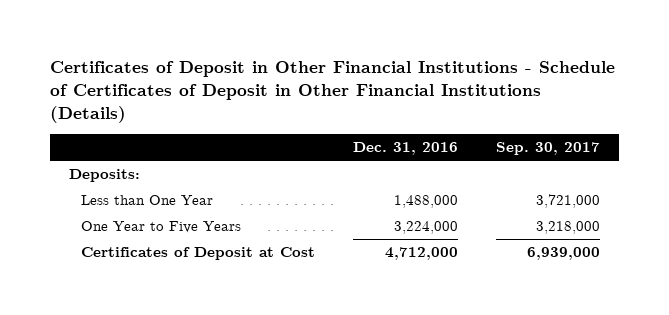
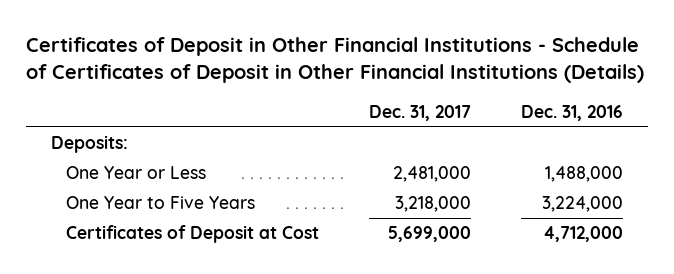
[495,142,600,156] Sep. 30, 2017 -> none
none -> [369,104,472,121] Dec. 31, 2017
[80,195,213,206] Less than One Year -> [66,166,207,180] One Year or Less

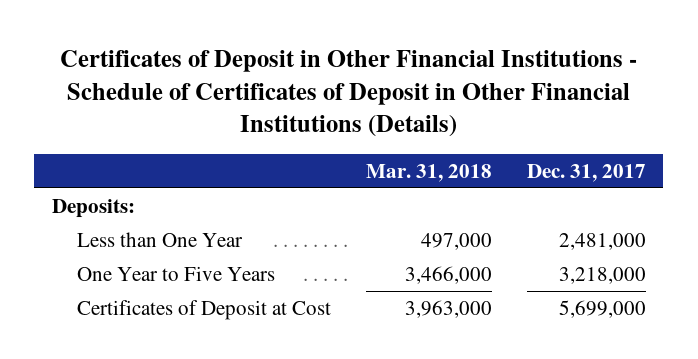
[521,104,624,121] Dec. 31, 2016 -> none
none -> [365,163,492,182] Mar. 31, 2018
[66,166,207,180] One Year or Less -> [76,232,243,248] Less than One Year

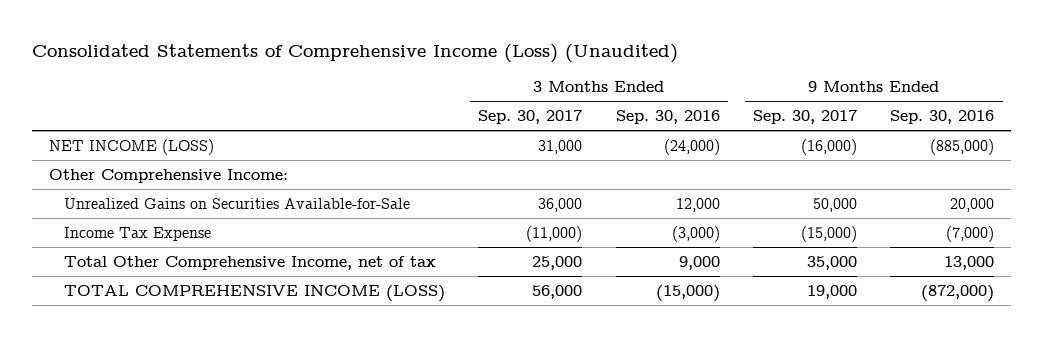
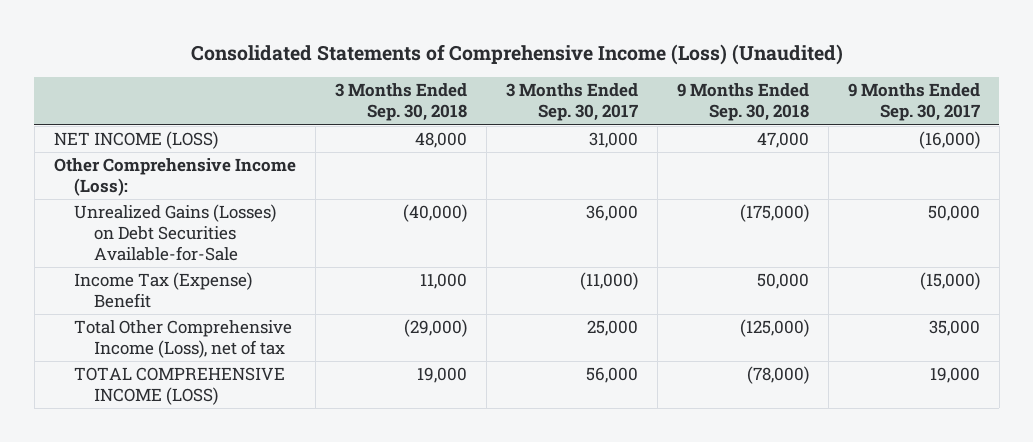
[615,110,720,125] Sep. 30, 2016 -> none
[890,110,995,125] Sep. 30, 2016 -> none
none -> [334,83,467,122] 3 Months Ended Sep. 30, 2018
none -> [676,83,809,122] 9 Months Ended Sep. 30, 2018
[48,168,288,183] Other Comprehensive Income: -> [53,158,296,197] Other Comprehensive Income (Loss):
[63,197,410,209] Unrealized Gains on Securities Available-for-Sale -> [73,204,276,262] Unrealized Gains (Losses) on Debt Securities Available-for-Sale
[63,226,211,241] Income Tax Expense -> [73,272,252,309] Income Tax (Expense) Benefit
[63,255,436,270] Total Other Comprehensive Income, net of tax -> [73,320,292,359] Total Other Comprehensive Income (Loss), net of tax

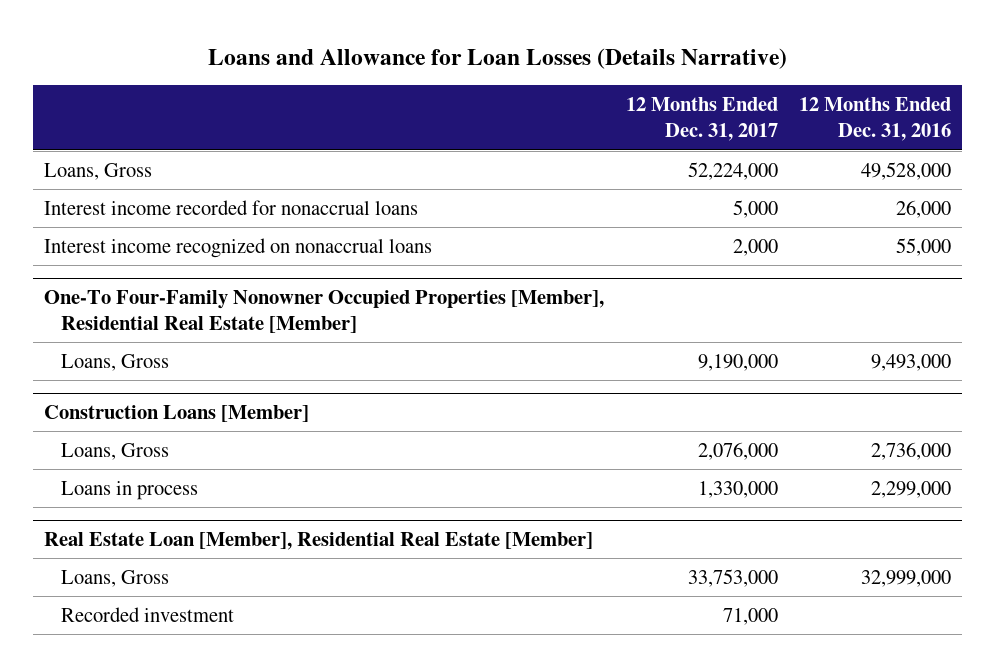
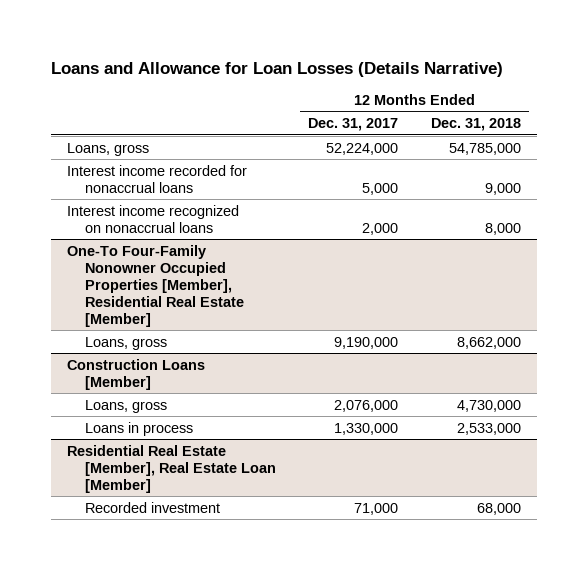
[799,97,952,142] 12 Months Ended Dec. 31, 2016 -> none
none -> [430,118,521,132] Dec. 31, 2018
[44,162,153,180] Loans, Gross -> [67,142,150,156] Loans, gross
[61,353,170,371] Loans, Gross -> [85,336,168,350] Loans, gross
[61,442,170,460] Loans, Gross -> [85,399,168,413] Loans, gross
[61,569,170,587] Loans, Gross -> none
[44,531,594,550] Real Estate Loan [Member], Residential Real Estate [Member] -> [67,444,277,493] Residential Real Estate [Member], Real Estate Loan [Member]

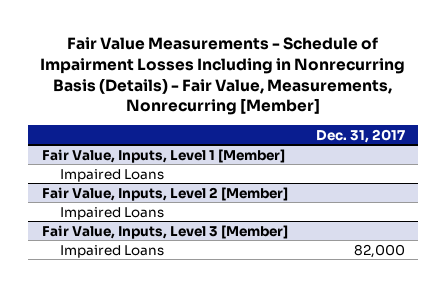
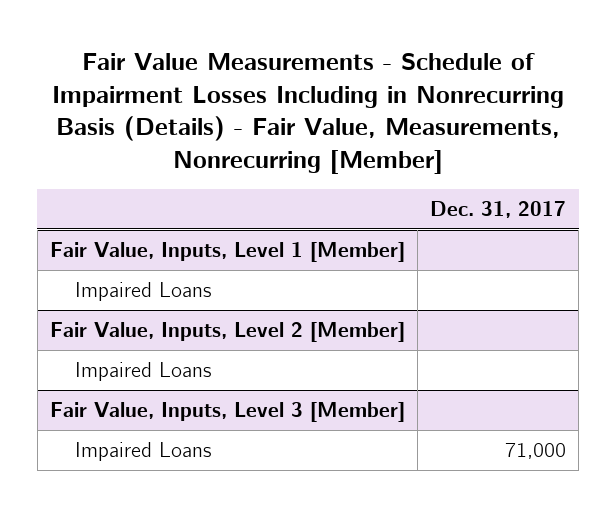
[353,243,405,258] 82,000 -> [504,443,566,460] 71,000

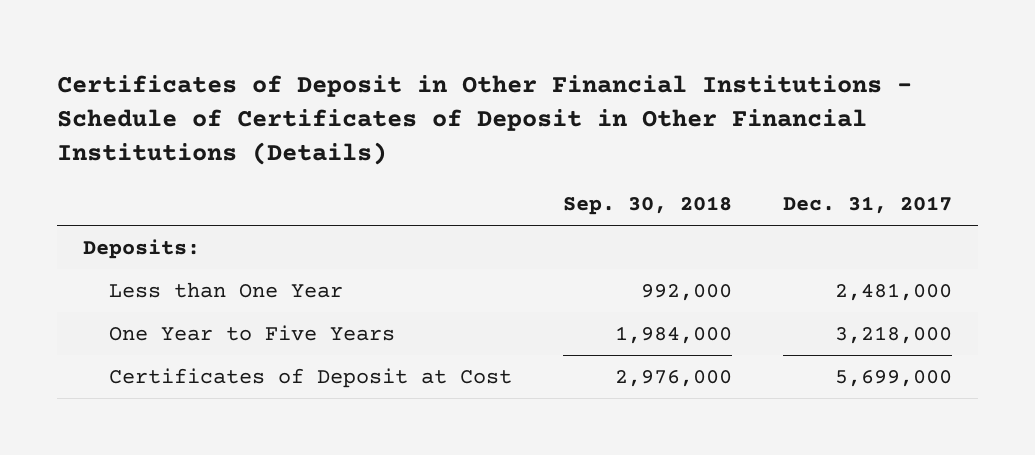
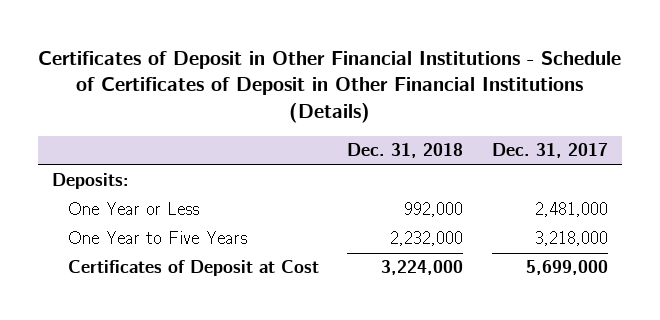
[562,196,732,216] Sep. 30, 2018 -> none
none -> [347,143,464,159] Dec. 31, 2018
[108,281,343,298] Less than One Year -> [67,202,199,216] One Year or Less

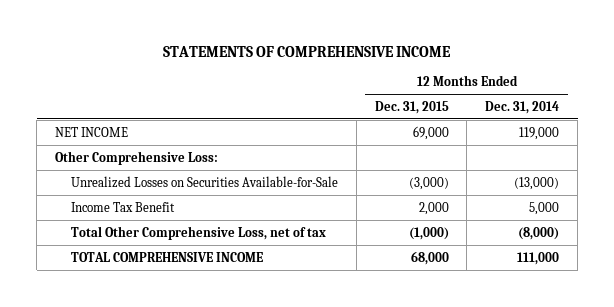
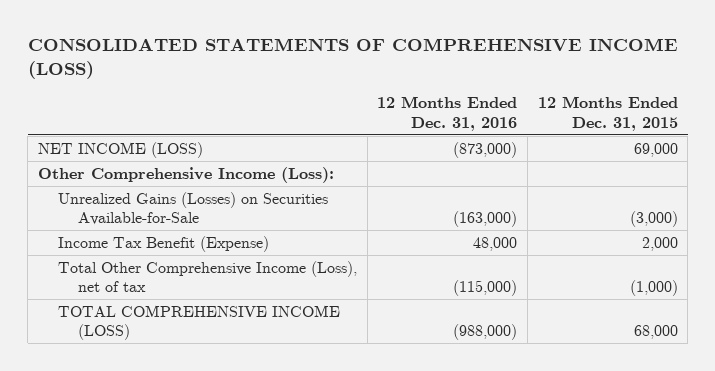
[163,45,452,57] STATEMENTS OF COMPREHENSIVE INCOME -> [27,38,678,80] CONSOLIDATED STATEMENTS OF COMPREHENSIVE INCOME (LOSS)
[485,100,560,114] Dec. 31, 2014 -> none
none -> [377,96,518,131] 12 Months Ended Dec. 31, 2016
[55,126,129,137] NET INCOME -> [37,141,203,158] NET INCOME (LOSS)
[55,150,219,165] Other Comprehensive Loss: -> [37,166,334,183] Other Comprehensive Income (Loss):
[70,175,338,188] Unrealized Losses on Securities Available-for-Sale -> [57,191,328,226] Unrealized Gains (Losses) on Securities Available-for-Sale
[70,201,175,212] Income Tax Benefit -> [57,235,269,252] Income Tax Benefit (Expense)
[70,225,326,240] Total Other Comprehensive Loss, net of tax -> [57,260,357,293] Total Other Comprehensive Income (Loss), net of tax
[70,251,263,262] TOTAL COMPREHENSIVE INCOME -> [57,304,340,341] TOTAL COMPREHENSIVE INCOME (LOSS)

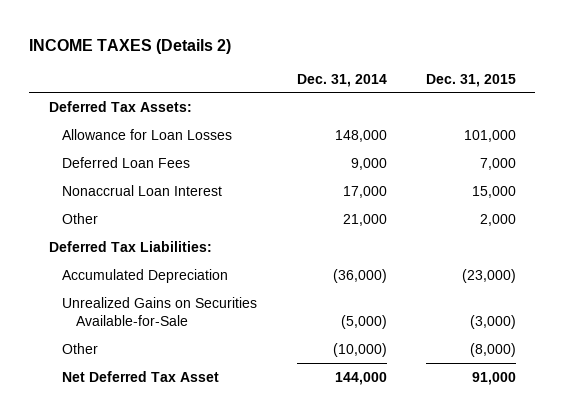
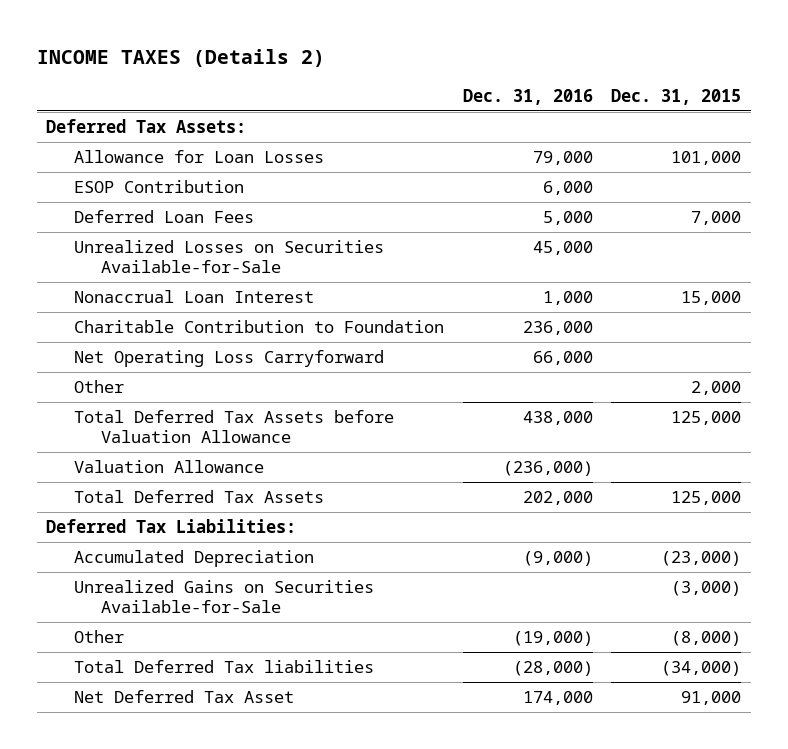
[296,73,387,87] Dec. 31, 2014 -> none
none -> [462,88,593,105] Dec. 31, 2016
none -> [73,180,244,194] ESOP Contribution
none -> [73,240,384,274] Unrealized Losses on Securities Available-for-Sale
none -> [73,320,444,334] Charitable Contribution to Foundation
none -> [73,350,384,368] Net Operating Loss Carryforward
none -> [73,410,394,444] Total Deferred Tax Assets before Valuation Allowance
none -> [73,460,264,474] Valuation Allowance
none -> [73,490,324,504] Total Deferred Tax Assets
none -> [73,660,374,674] Total Deferred Tax liabilities

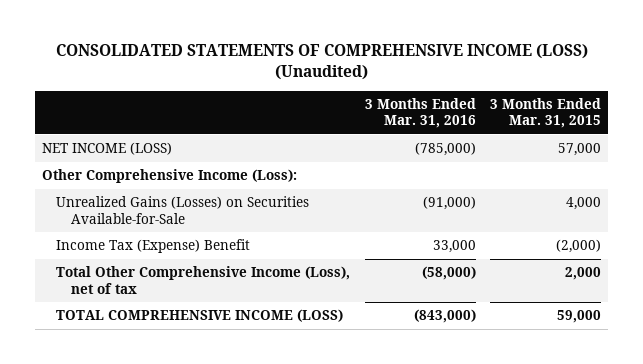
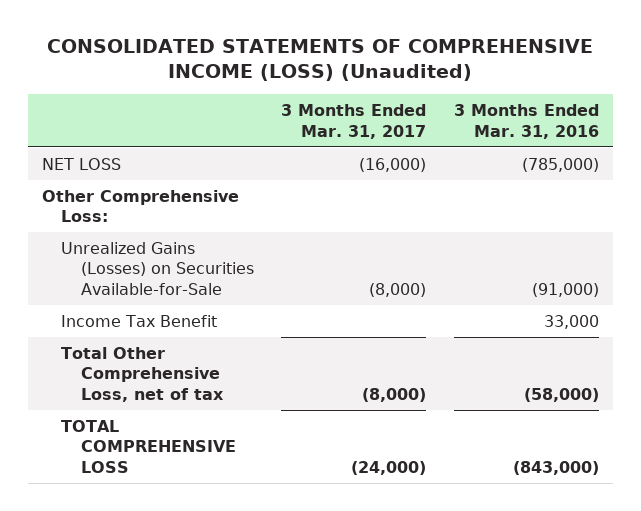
[490,97,602,129] 3 Months Ended Mar. 31, 2015 -> none
none -> [281,104,427,139] 3 Months Ended Mar. 31, 2017
[41,142,172,156] NET INCOME (LOSS) -> [41,157,121,170] NET LOSS
[41,169,297,184] Other Comprehensive Income (Loss): -> [41,189,239,223] Other Comprehensive Loss:
[56,239,251,254] Income Tax (Expense) Benefit -> [61,314,218,327] Income Tax Benefit
[56,266,351,294] Total Other Comprehensive Income (Loss), net of tax -> [61,346,224,403] Total Other Comprehensive Loss, net of tax
[56,309,344,323] TOTAL COMPREHENSIVE INCOME (LOSS) -> [61,419,236,474] TOTAL COMPREHENSIVE LOSS

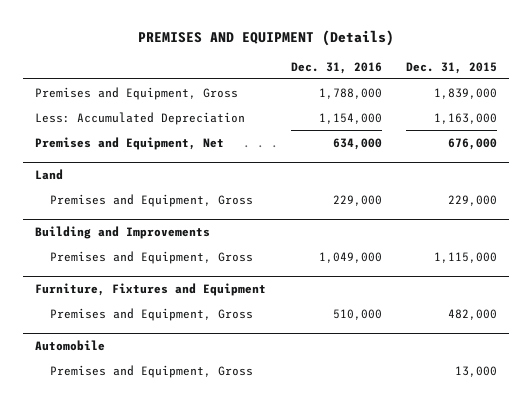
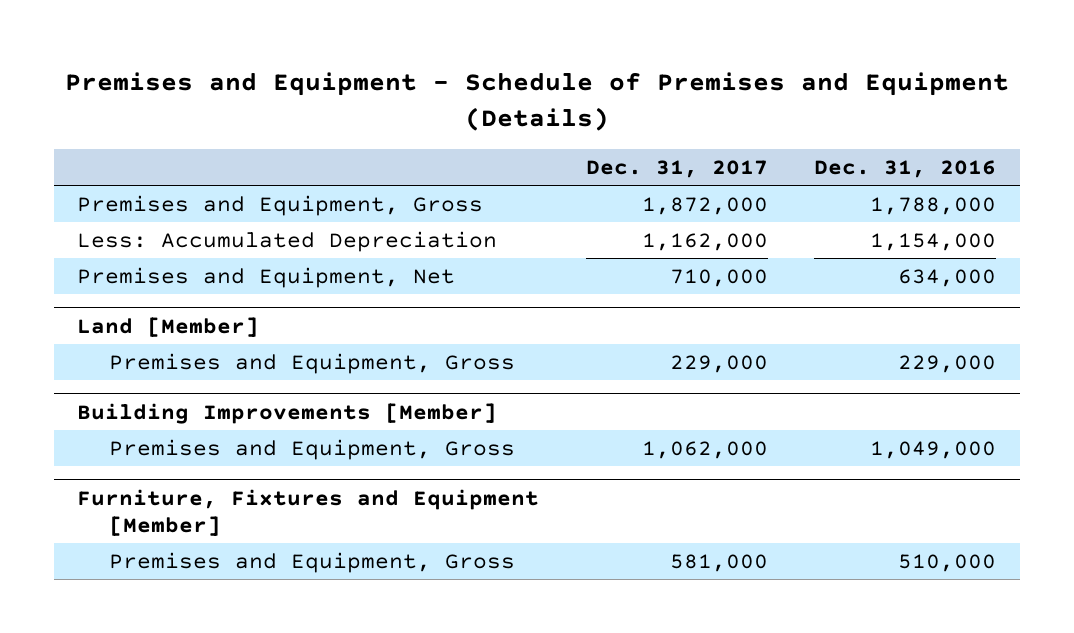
[138,29,395,46] PREMISES AND EQUIPMENT (Details) -> [64,72,1009,132] Premises and Equipment - Schedule of Premises and Equipment (Details)
[406,61,498,74] Dec. 31, 2015 -> none
none -> [585,160,768,179] Dec. 31, 2017
[35,168,64,180] Land -> [77,316,260,337] Land [Member]
[35,225,211,239] Building and Improvements -> [77,402,498,424] Building Improvements [Member]
[35,282,267,296] Furniture, Fixtures and Equipment -> [77,488,540,536] Furniture, Fixtures and Equipment [Member]
[35,339,106,351] Automobile -> none
[50,364,254,378] Premises and Equipment, Gross -> none

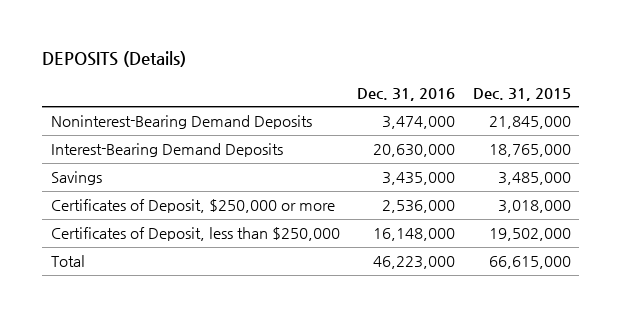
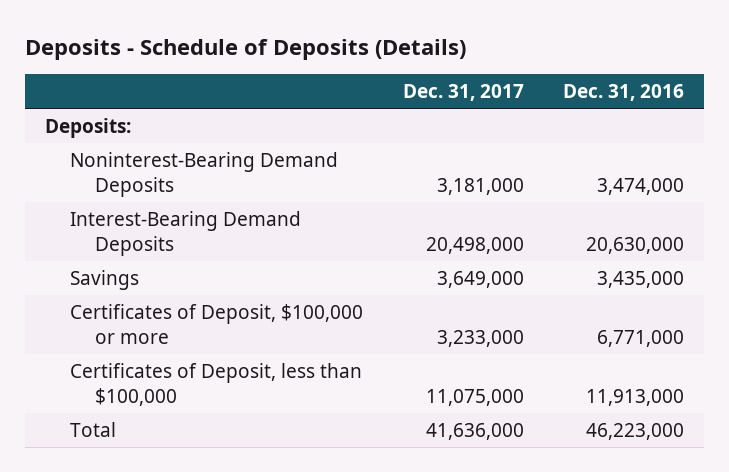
[41,51,186,68] DEPOSITS (Details) -> [25,38,467,60] Deposits - Schedule of Deposits (Details)
[472,87,571,101] Dec. 31, 2015 -> none
none -> [402,83,524,101] Dec. 31, 2017
none -> [44,117,131,138] Deposits:
[50,198,335,213] Certificates of Deposit, $250,000 or more -> [69,303,363,344] Certificates of Deposit, $100,000 or more
[382,199,456,213] 2,536,000 -> [597,329,685,347] 6,771,000
[50,226,340,241] Certificates of Deposit, less than $250,000 -> [69,362,362,406] Certificates of Deposit, less than $100,000
[373,227,456,241] 16,148,000 -> [586,388,685,406] 11,913,000

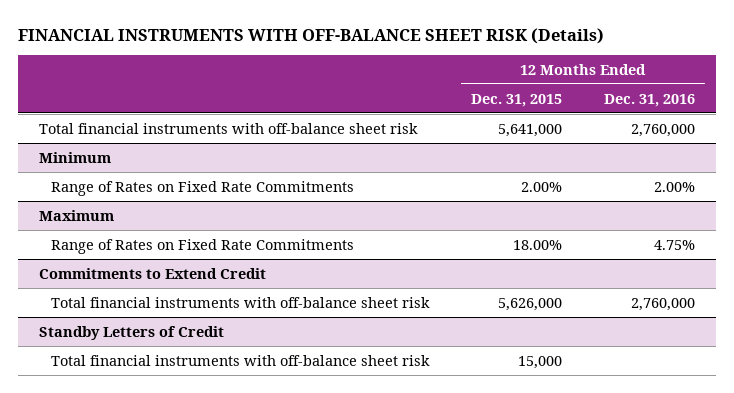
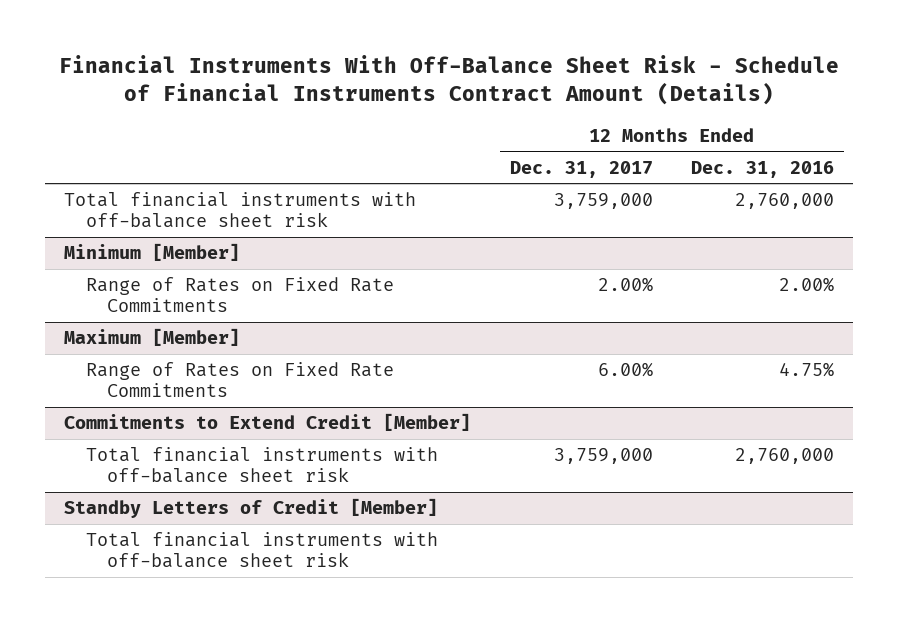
[18,27,605,44] FINANCIAL INSTRUMENTS WITH OFF-BALANCE SHEET RISK (Details) -> [59,55,840,106] Financial Instruments With Off-Balance Sheet Risk - Schedule of Financial Instruments Contract Amount (Details)
[471,93,563,107] Dec. 31, 2015 -> none
none -> [509,160,653,178] Dec. 31, 2017
[38,151,111,163] Minimum -> [64,243,241,262] Minimum [Member]
[38,209,114,221] Maximum -> [64,328,241,347] Maximum [Member]
[38,267,266,279] Commitments to Extend Credit -> [64,413,472,432] Commitments to Extend Credit [Member]
[38,325,224,340] Standby Letters of Credit -> [64,498,439,519] Standby Letters of Credit [Member]

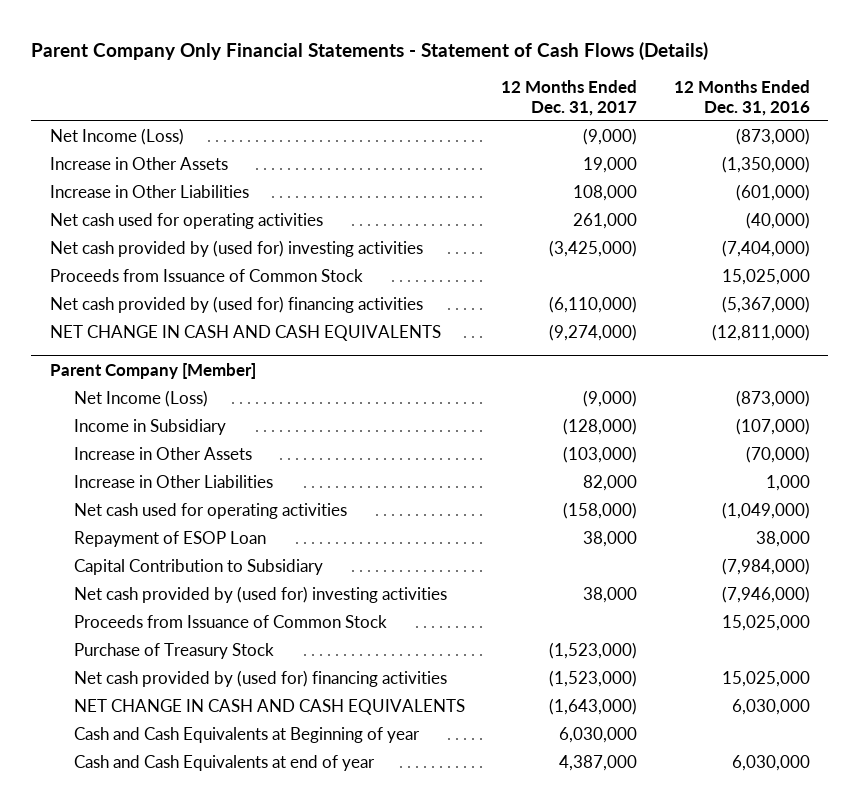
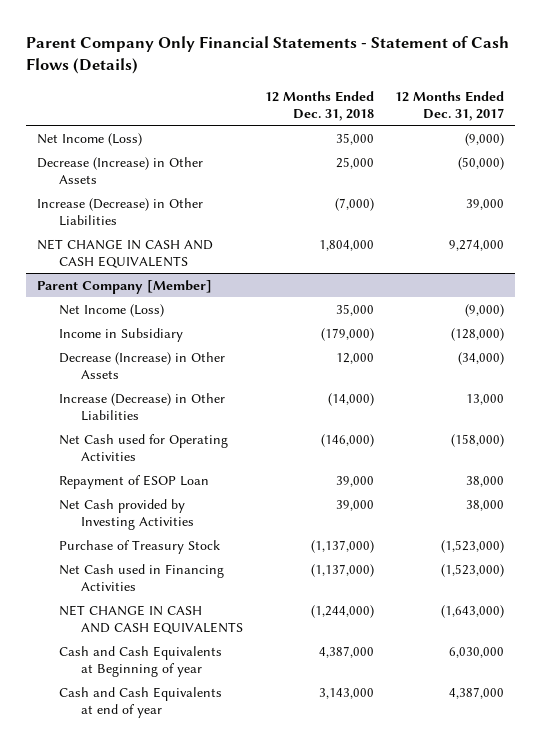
[673,79,810,116] 12 Months Ended Dec. 31, 2016 -> none
none -> [264,90,374,121] 12 Months Ended Dec. 31, 2018
[49,212,323,229] Net cash used for operating activities -> none
[49,239,423,257] Net cash provided by (used for) investing activities -> none
[49,268,363,282] Proceeds from Issuance of Common Stock -> none
[49,295,423,313] Net cash provided by (used for) financing activities -> none
[49,156,228,170] Increase in Other Assets -> [36,156,203,184] Decrease (Increase) in Other Assets
[583,156,638,173] 19,000 -> [458,156,505,170] (50,000)
[49,184,249,198] Increase in Other Liabilities -> [36,197,203,226] Increase (Decrease) in Other Liabilities
[573,184,638,201] 108,000 -> [466,198,505,210] 39,000
[549,323,638,341] (9,274,000) -> [449,238,505,251] 9,274,000
[73,446,252,460] Increase in Other Assets -> [58,351,225,379] Decrease (Increase) in Other Assets
[563,445,638,463] (103,000) -> [458,351,505,365] (34,000)
[73,474,273,488] Increase in Other Liabilities -> [58,392,225,421] Increase (Decrease) in Other Liabilities
[583,474,638,491] 82,000 -> [466,393,505,405] 13,000
[73,502,347,519] Net cash used for operating activities -> [58,433,228,461] Net Cash used for Operating Activities
[73,558,323,575] Capital Contribution to Subsidiary -> none
[73,614,387,628] Proceeds from Issuance of Common Stock -> none
[73,585,447,603] Net cash provided by (used for) investing activities -> [58,498,195,530] Net Cash provided by Investing Activities
[73,669,447,687] Net cash provided by (used for) financing activities -> [58,563,224,591] Net Cash used in Financing Activities

